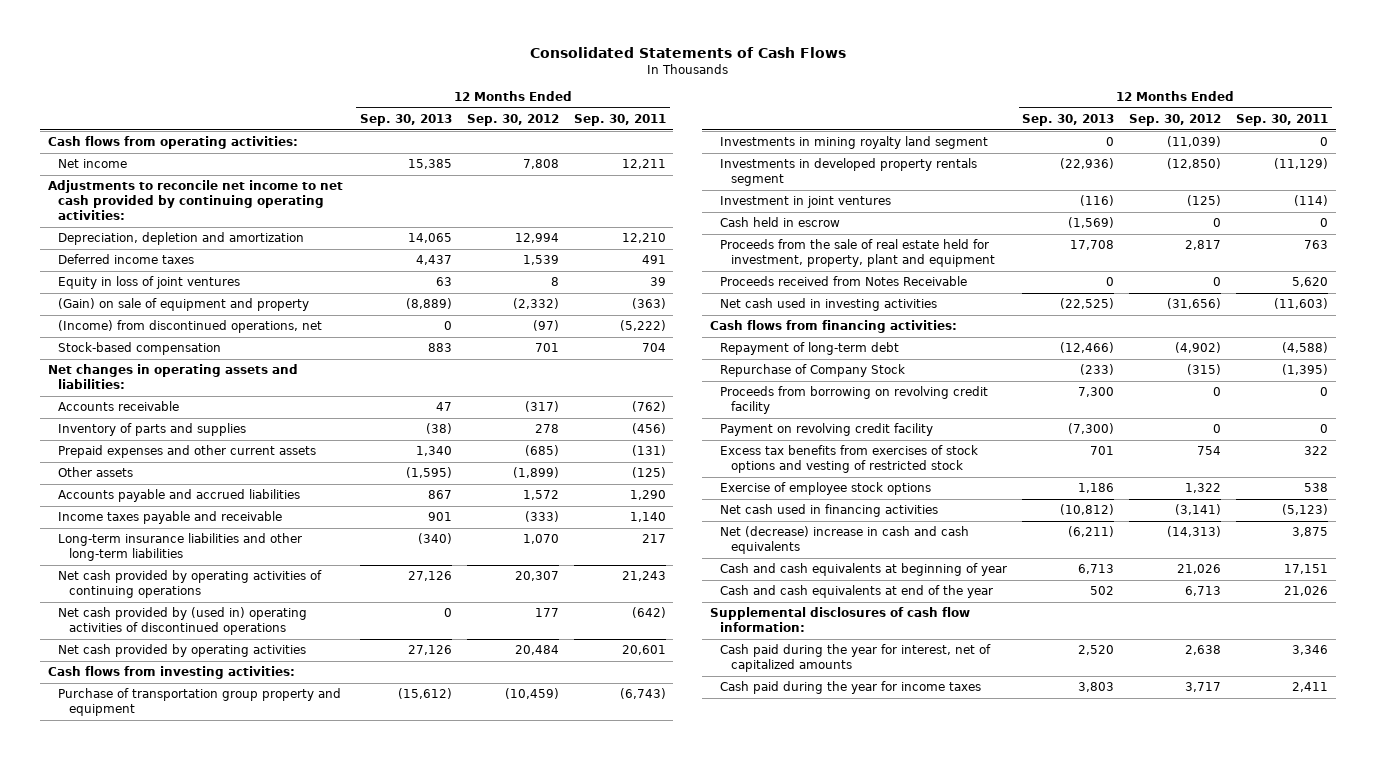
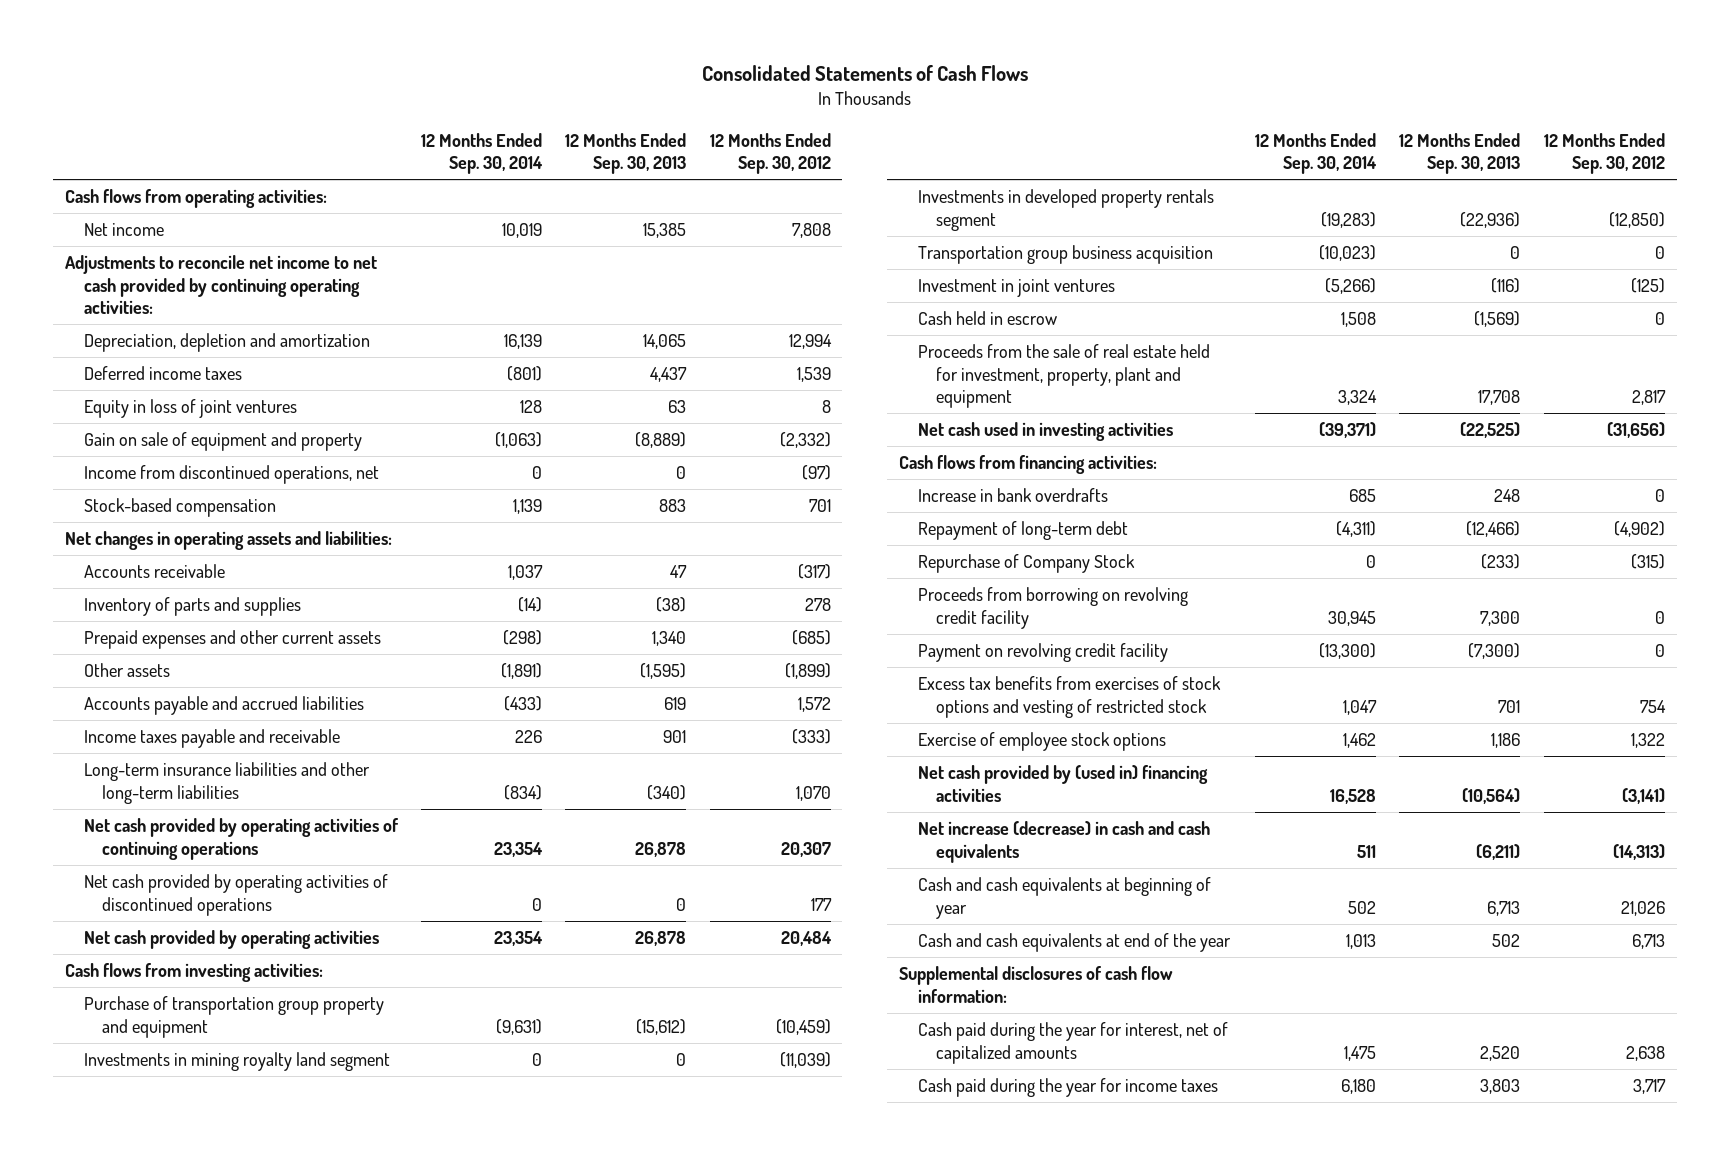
[573,114,666,127] Sep. 30, 2011 -> none
none -> [420,132,543,175] 12 Months Ended Sep. 30, 2014
[58,298,310,312] (Gain) on sale of equipment and property -> [83,432,362,452] Gain on sale of equipment and property
[58,320,323,334] (Income) from discontinued operations, net -> [83,465,379,485] Income from discontinued operations, net
[428,490,453,500] 867 -> [664,697,687,711] 619
[408,571,453,582] 27,126 -> [635,841,687,857] 26,878
[58,607,308,636] Net cash provided by (used in) operating activities of discontinued operations -> [83,874,388,916] Net cash provided by operating activities of discontinued operations
[408,645,453,656] 27,126 -> [635,931,687,947] 26,878
none -> [917,245,1213,265] Transportation group business acquisition
[720,276,968,287] Proceeds received from Notes Receivable -> none
none -> [917,488,1108,503] Increase in bank overdrafts
[720,504,939,518] Net cash used in financing activities -> [917,765,1208,802] Net cash provided by (used in) financing activities
[1060,504,1115,516] (10,812) -> [1462,787,1521,804] (10,564)
[720,526,970,555] Net (decrease) increase in cash and cash equivalents -> [917,821,1210,863] Net increase (decrease) in cash and cash equivalents

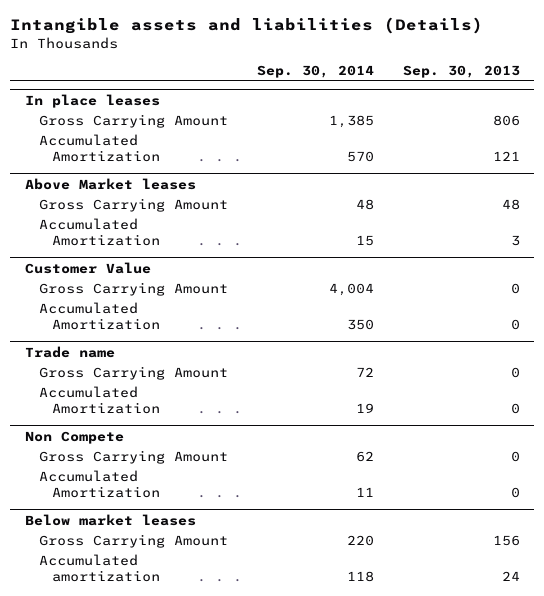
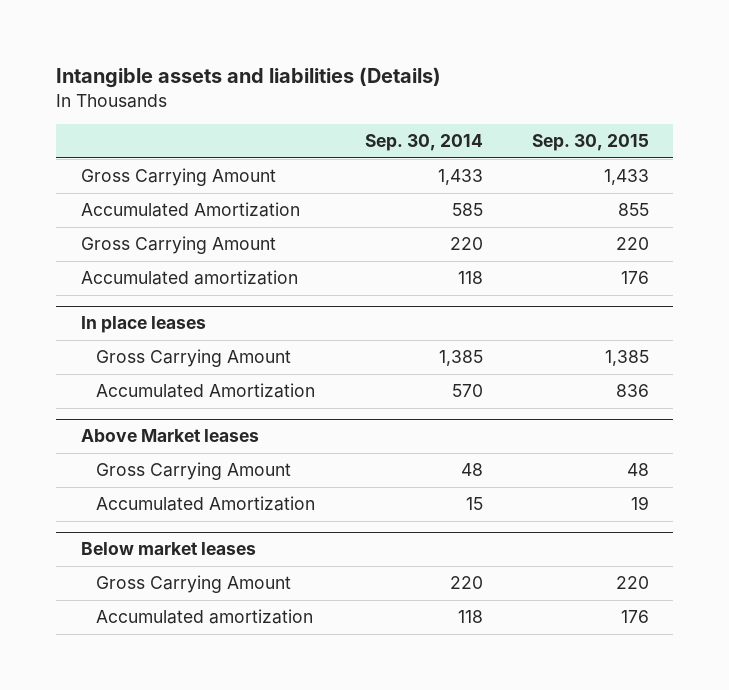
[402,65,520,79] Sep. 30, 2013 -> none
none -> [531,134,649,152] Sep. 30, 2015
none -> [80,168,276,187] Gross Carrying Amount
none -> [80,202,300,218] Accumulated Amortization
none -> [80,236,276,255] Gross Carrying Amount
none -> [80,270,298,286] Accumulated amortization
[24,261,151,274] Customer Value -> none
[38,281,228,296] Gross Carrying Amount -> none
[38,301,161,330] Accumulated Amortization -> none
[24,345,115,358] Trade name -> none
[38,365,228,380] Gross Carrying Amount -> none
[38,385,161,414] Accumulated Amortization -> none
[24,430,124,444] Non Compete -> none
[38,449,228,464] Gross Carrying Amount -> none
[38,469,161,498] Accumulated Amortization -> none

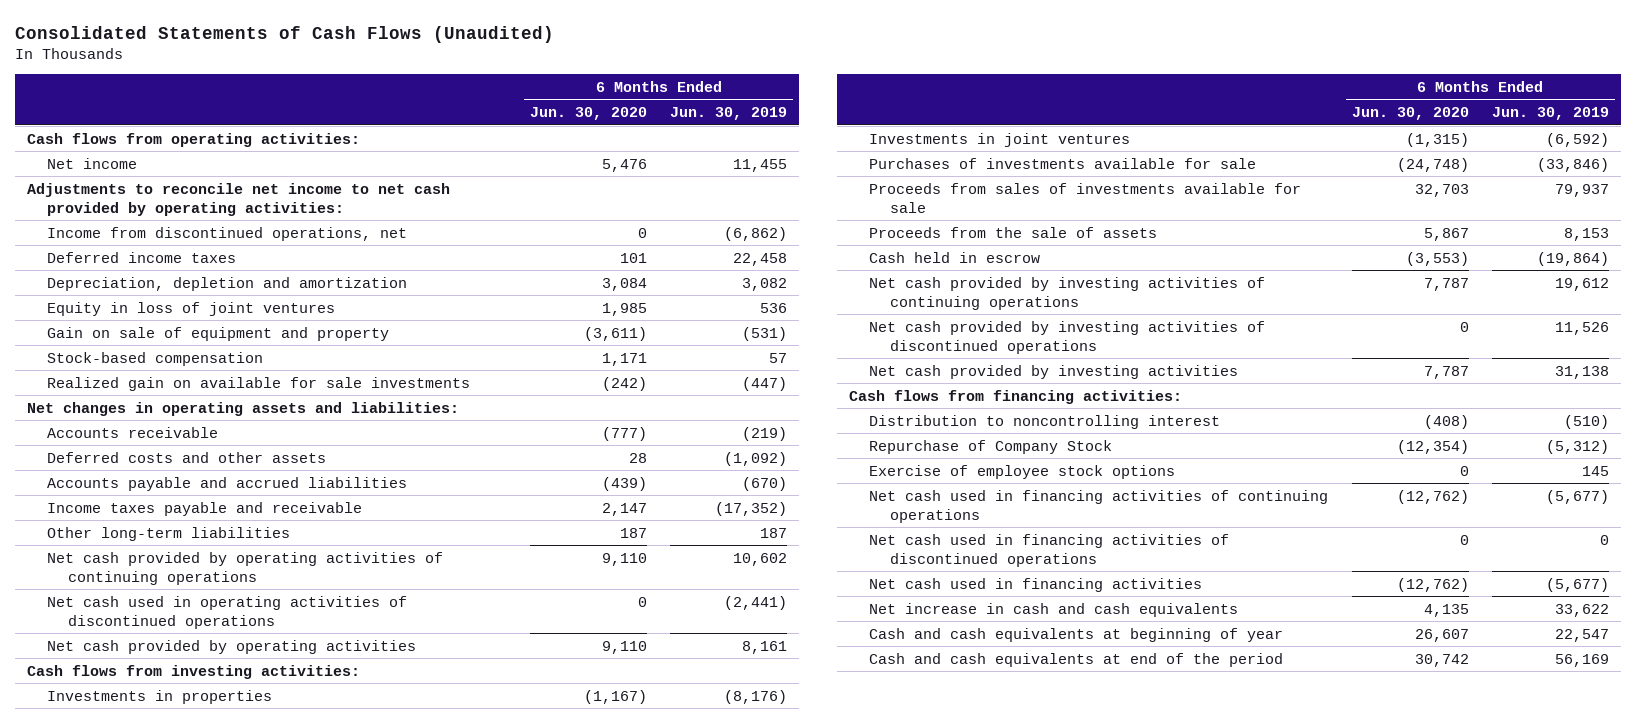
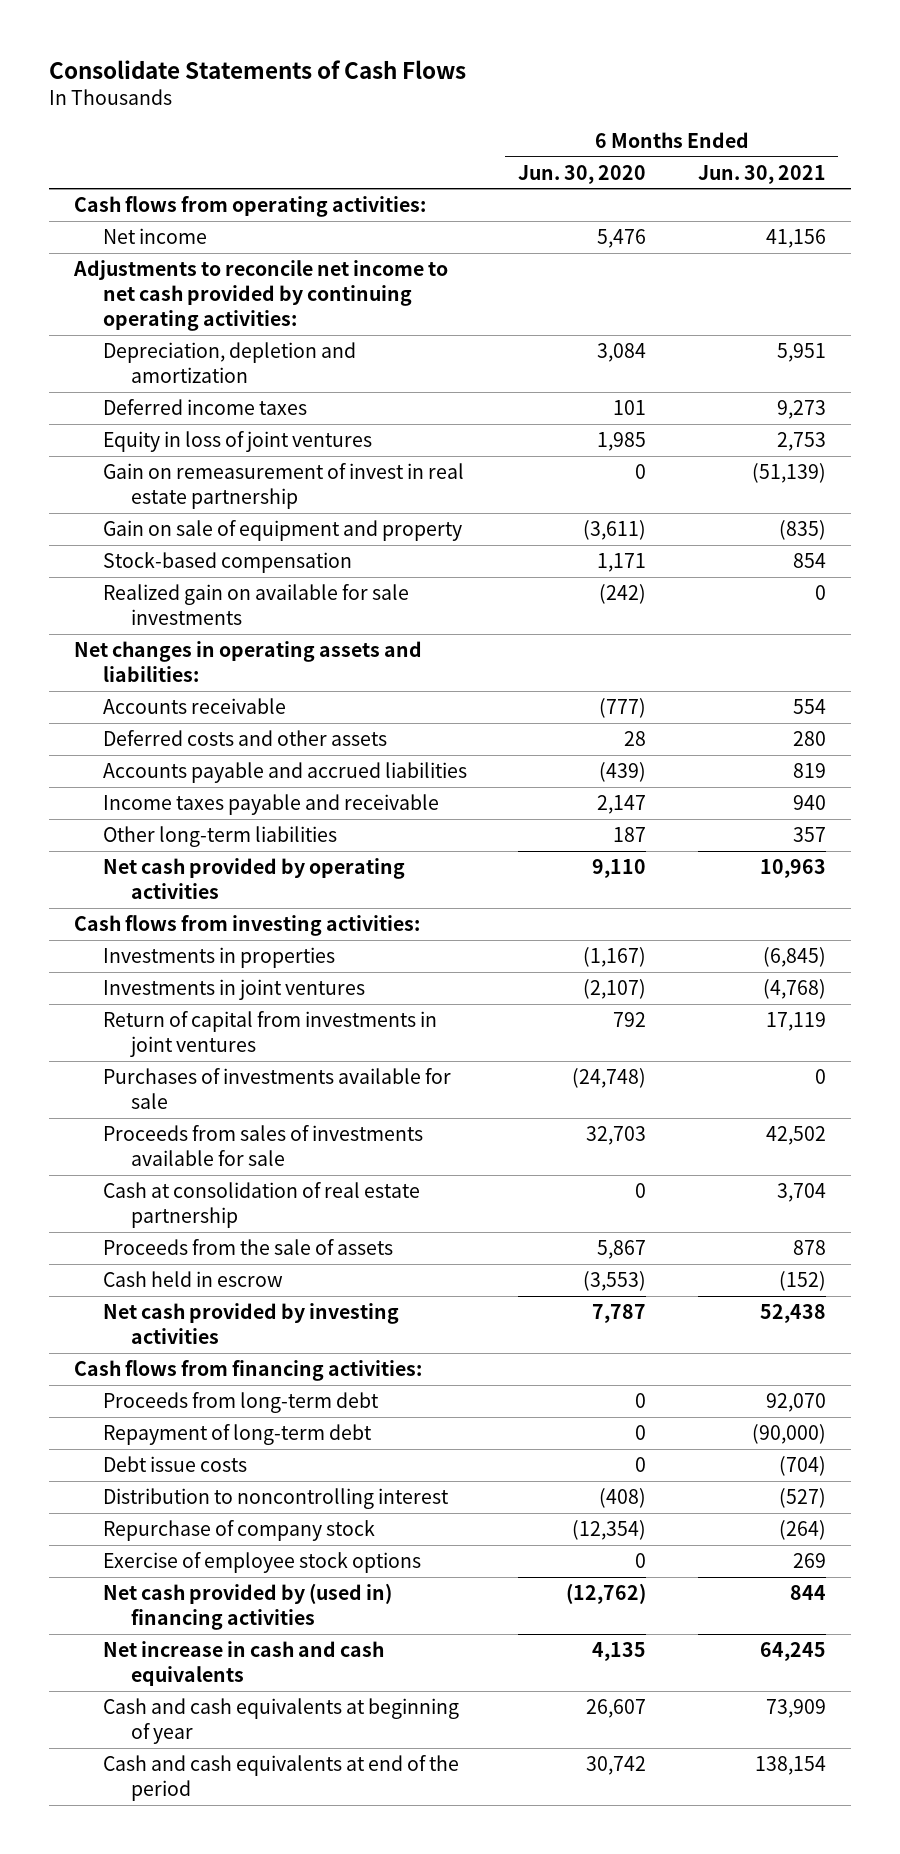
[15,25,555,43] Consolidated Statements of Cash Flows (Unaudited) -> [48,59,466,79] Consolidate Statements of Cash Flows
[670,107,788,121] Jun. 30, 2019 -> none
none -> [697,164,826,184] Jun. 30, 2021
[47,226,408,241] Income from discontinued operations, net -> none
[26,182,450,216] Adjustments to reconcile net income to net cash provided by operating activities: -> [73,259,449,332] Adjustments to reconcile net income to net cash provided by continuing operating activities:
[47,251,237,263] Deferred income taxes -> [102,398,307,415] Deferred income taxes
none -> [102,462,464,510] Gain on remeasurement of invest in real estate partnership
[47,551,444,585] Net cash provided by operating activities of continuing operations -> none
[47,595,408,629] Net cash used in operating activities of discontinued operations -> none
[1405,132,1469,147] (1,315) -> [583,978,647,999] (2,107)
none -> [102,1010,437,1058] Return of capital from investments in joint ventures
none -> [102,1181,420,1229] Cash at consolidation of real estate partnership
[869,276,1266,310] Net cash provided by investing activities of continuing operations -> none
[869,320,1266,354] Net cash provided by investing activities of discontinued operations -> none
none -> [102,1391,379,1413] Proceeds from long-term debt
none -> [102,1423,372,1445] Repayment of long-term debt
none -> [102,1455,247,1472] Debt issue costs
[869,439,1113,454] Repurchase of Company Stock -> [102,1519,375,1541] Repurchase of company stock
[869,489,1329,523] Net cash used in financing activities of continuing operations -> none
[869,533,1230,567] Net cash used in financing activities of discontinued operations -> none
[869,577,1203,592] Net cash used in financing activities -> [102,1582,392,1631] Net cash provided by (used in) financing activities

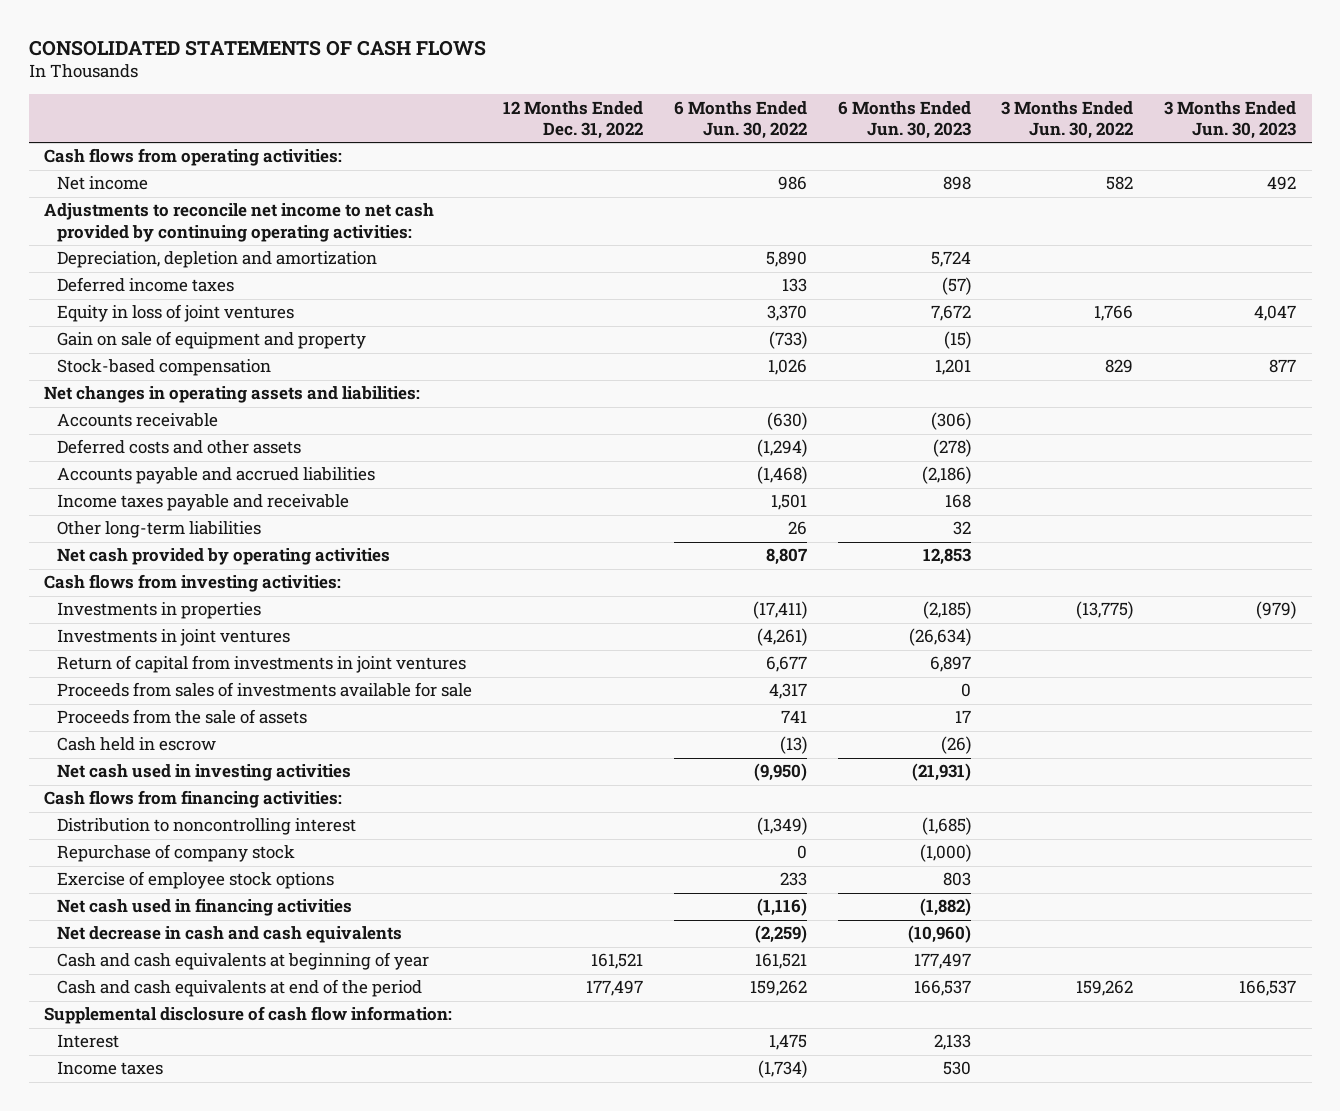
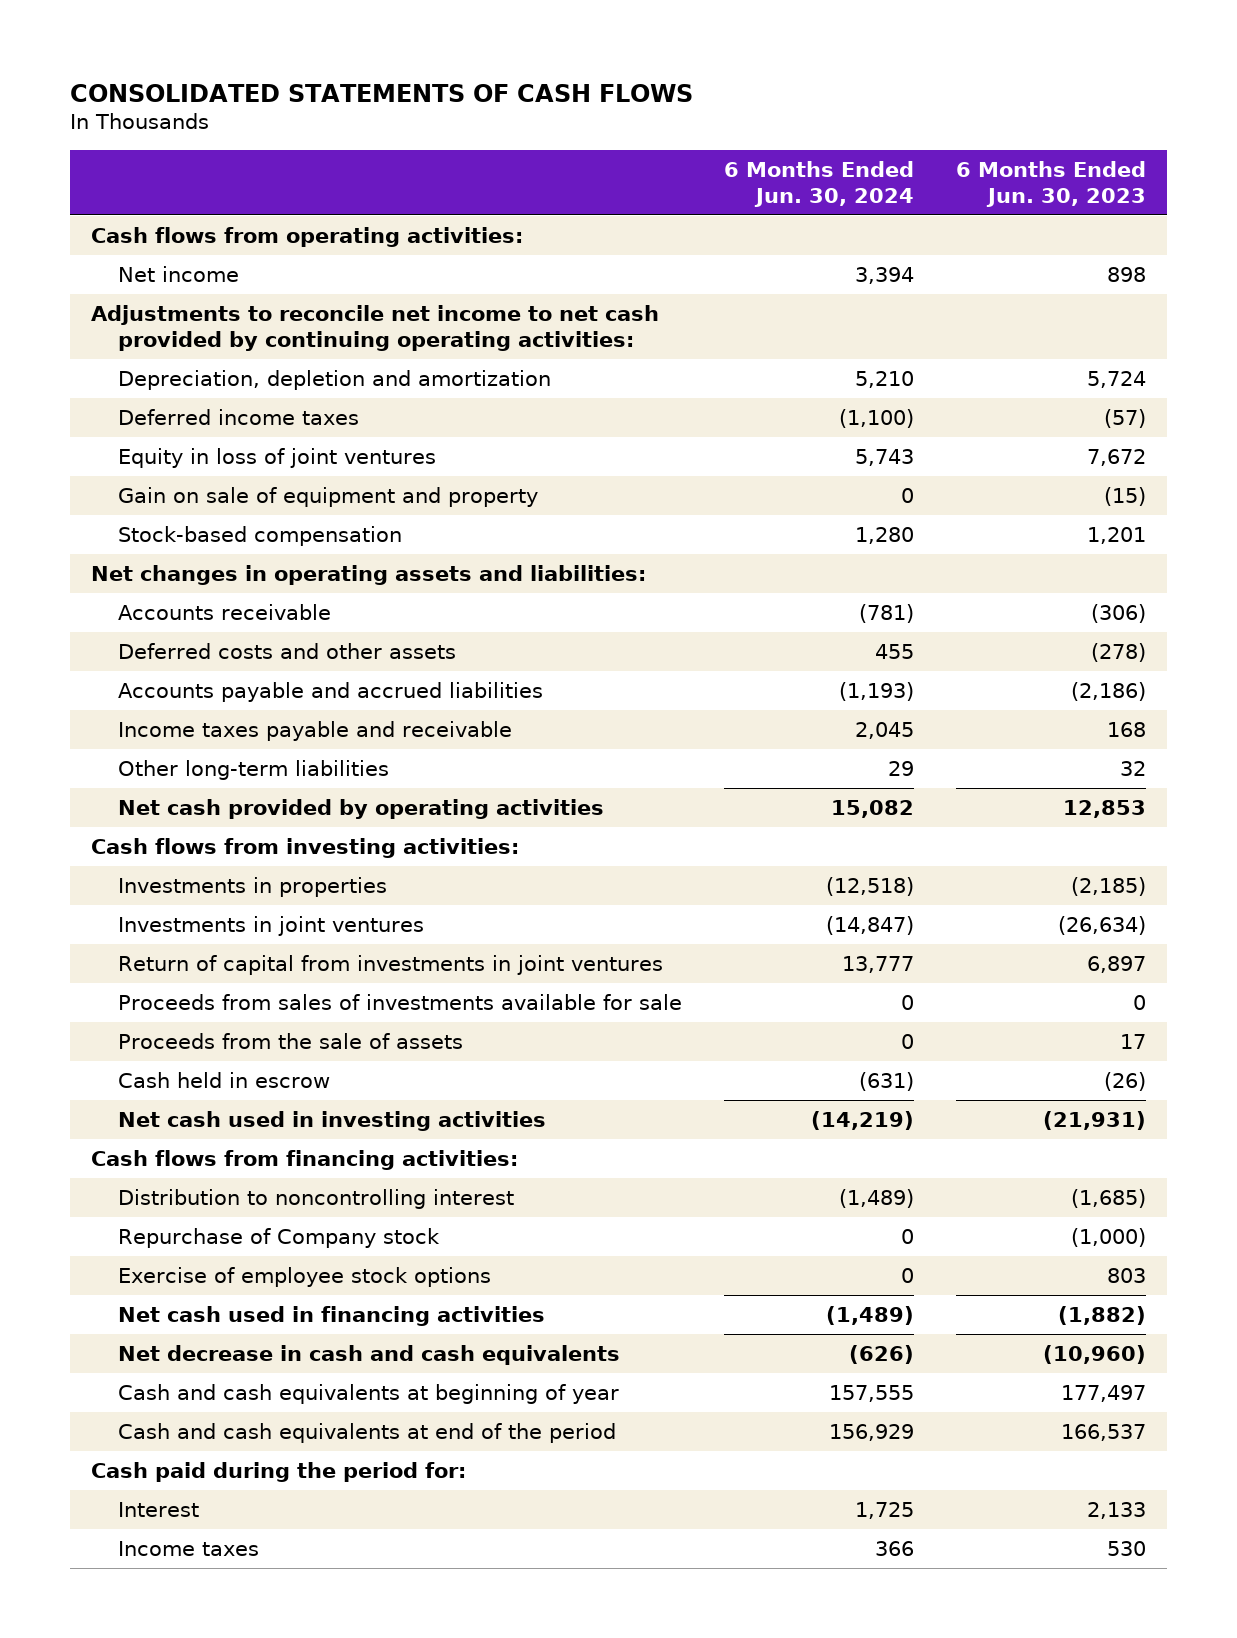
[503,100,644,139] 12 Months Ended Dec. 31, 2022 -> none
[673,100,807,139] 6 Months Ended Jun. 30, 2022 -> none
[1001,100,1134,139] 3 Months Ended Jun. 30, 2022 -> none
[1164,100,1297,139] 3 Months Ended Jun. 30, 2023 -> none
none -> [723,160,914,207] 6 Months Ended Jun. 30, 2024
[57,844,296,863] Repurchase of company stock -> [117,1228,440,1249] Repurchase of Company stock
[43,1006,452,1025] Supplemental disclosure of cash flow information: -> none
none -> [90,1462,466,1483] Cash paid during the period for:

